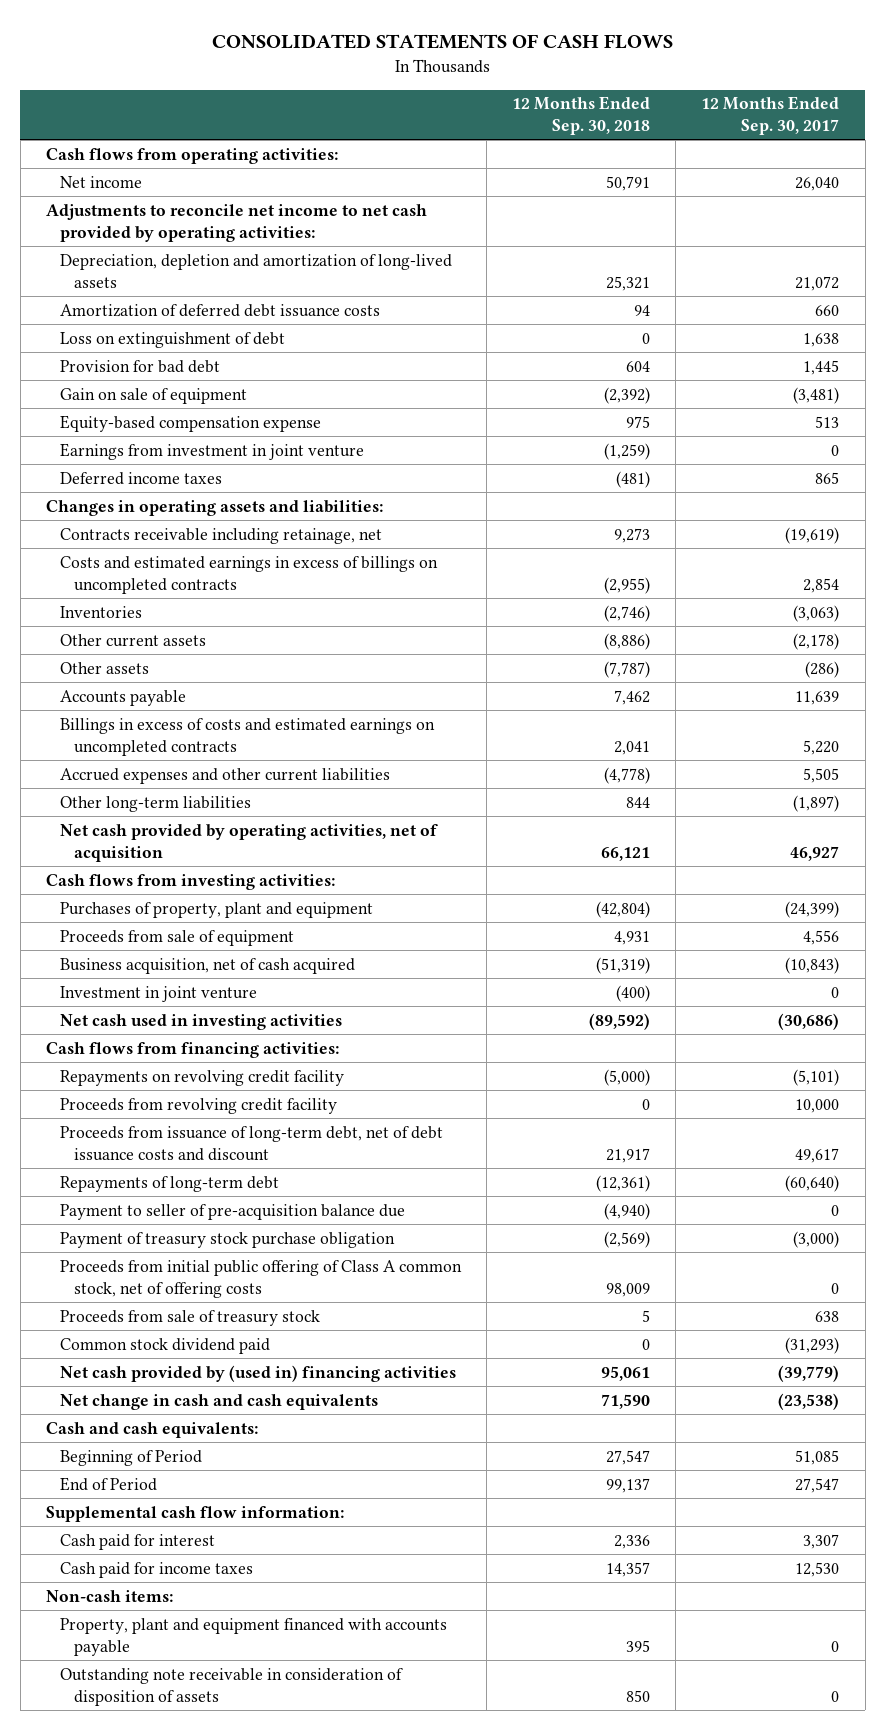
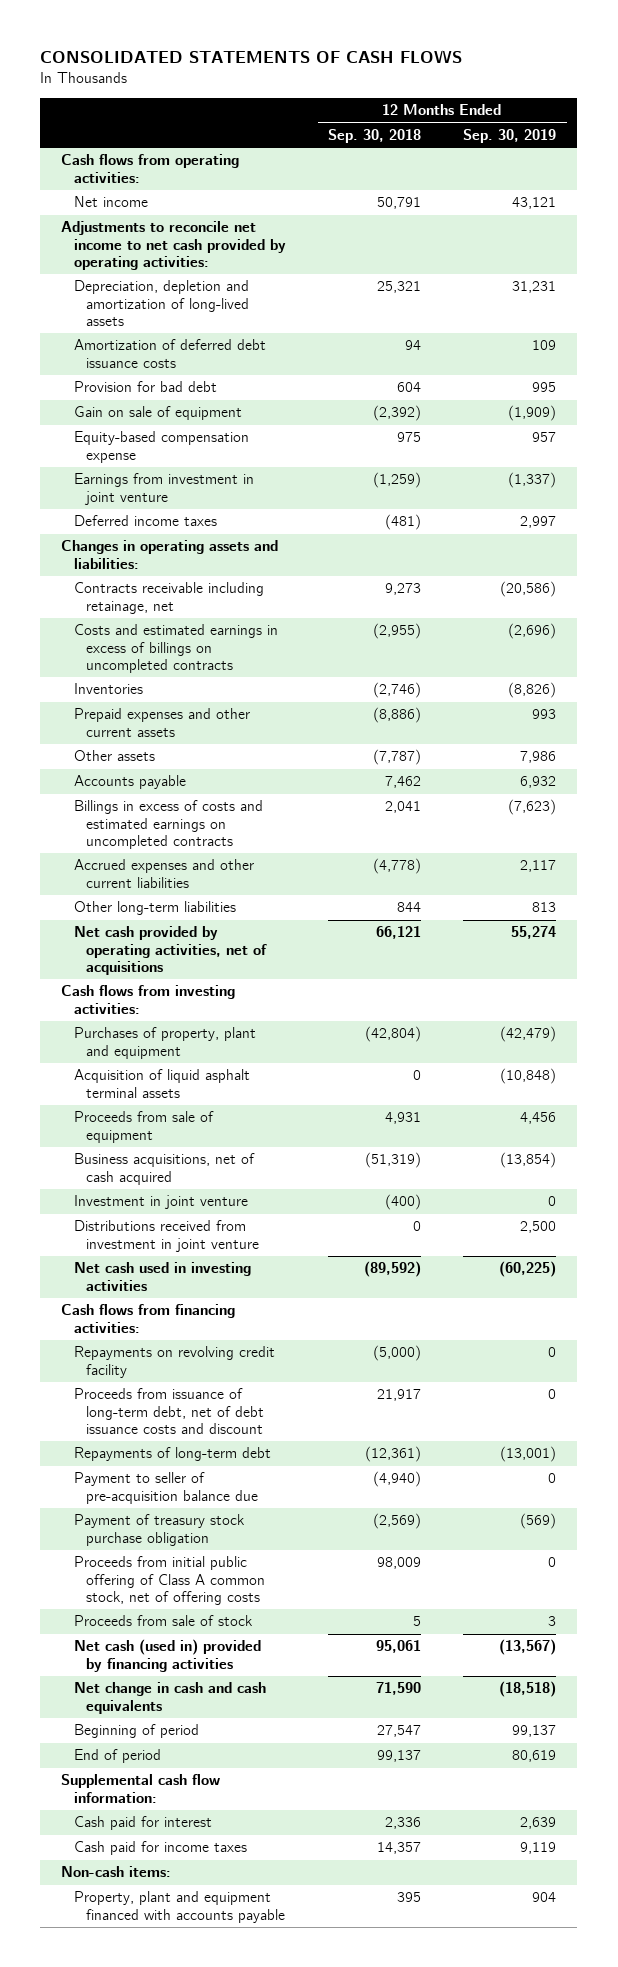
[701,96,840,136] 12 Months Ended Sep. 30, 2017 -> none
none -> [463,128,557,143] Sep. 30, 2019
[60,331,286,348] Loss on extinguishment of debt -> none
[60,633,207,647] Other current assets -> [73,708,250,737] Prepaid expenses and other current assets
[60,823,439,862] Net cash provided by operating activities, net of acquisition -> [73,926,268,975] Net cash provided by operating activities, net of acquisitions
none -> [73,1069,250,1098] Acquisition of liquid asphalt terminal assets
[60,957,356,974] Business acquisition, net of cash acquired -> [73,1153,255,1185] Business acquisitions, net of cash acquired
none -> [73,1220,260,1252] Distributions received from investment in joint venture
[60,1097,338,1114] Proceeds from revolving credit facility -> none
[60,1337,271,1354] Common stock dividend paid -> none
[60,1309,321,1326] Proceeds from sale of treasury stock -> [73,1615,253,1627] Proceeds from sale of stock
[60,1364,457,1382] Net cash provided by (used in) financing activities -> [73,1639,261,1672] Net cash (used in) provided by financing activities
[46,1421,259,1438] Cash and cash equivalents: -> none
[60,1449,203,1466] Beginning of Period -> [73,1724,199,1739] Beginning of period
[60,1476,158,1491] End of Period -> [73,1749,161,1764] End of period
[60,1667,404,1706] Outstanding note receivable in consideration of disposition of assets -> none

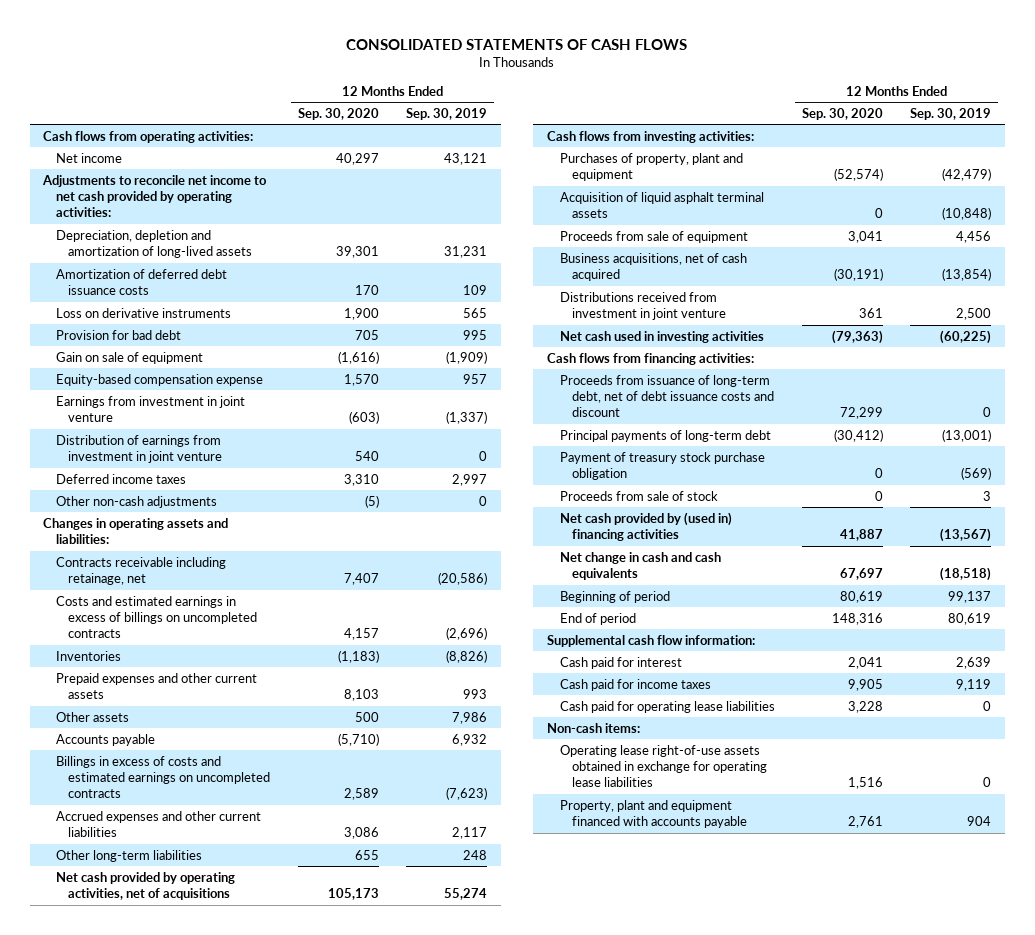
[328,128,422,143] Sep. 30, 2018 -> none
none -> [298,107,380,120] Sep. 30, 2020
none -> [55,307,231,318] Loss on derivative instruments
none -> [55,434,223,464] Distribution of earnings from investment in joint venture
none -> [55,495,217,508] Other non-cash adjustments
[532,902,557,913] 813 -> [463,849,488,860] 248
[73,1195,248,1210] Investment in joint venture -> none
[73,1346,275,1378] Repayments on revolving credit facility -> none
[73,1472,259,1504] Payment to seller of pre-acquisition balance due -> none
[73,1447,271,1462] Repayments of long-term debt -> [559,429,771,442] Principal payments of long-term debt
[73,1556,266,1605] Proceeds from initial public offering of Class A common stock, net of offering costs -> none
[73,1639,261,1672] Net cash (used in) provided by financing activities -> [559,511,732,542] Net cash provided by (used in) financing activities
none -> [559,700,775,713] Cash paid for operating lease liabilities
none -> [559,744,768,788] Operating lease right-of-use assets obtained in exchange for operating lease liabilities

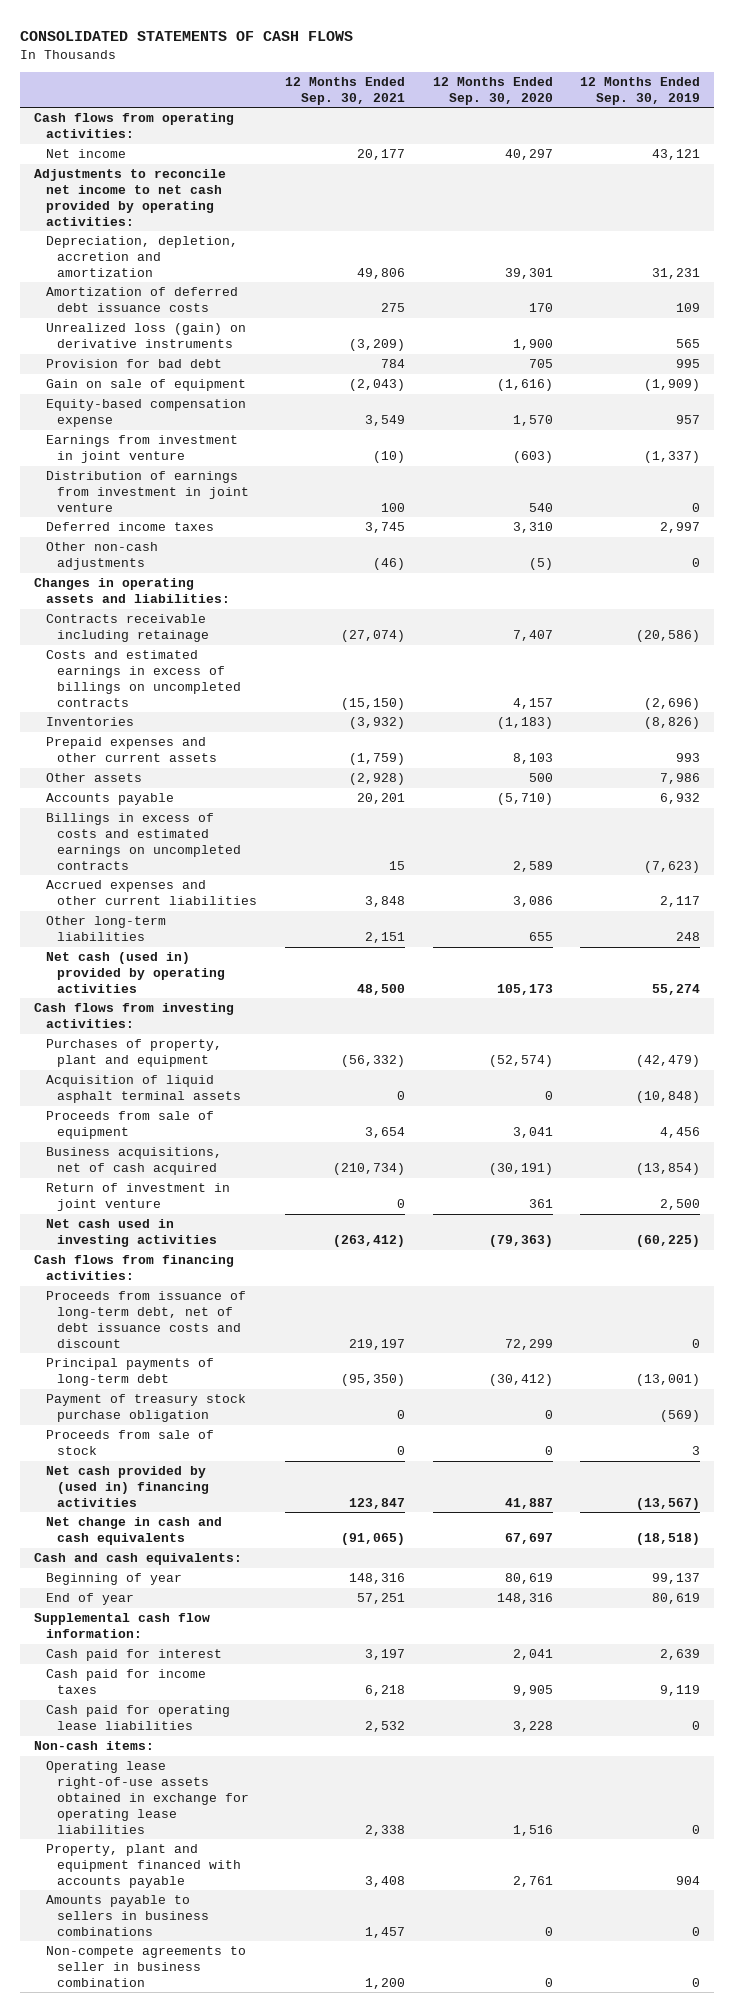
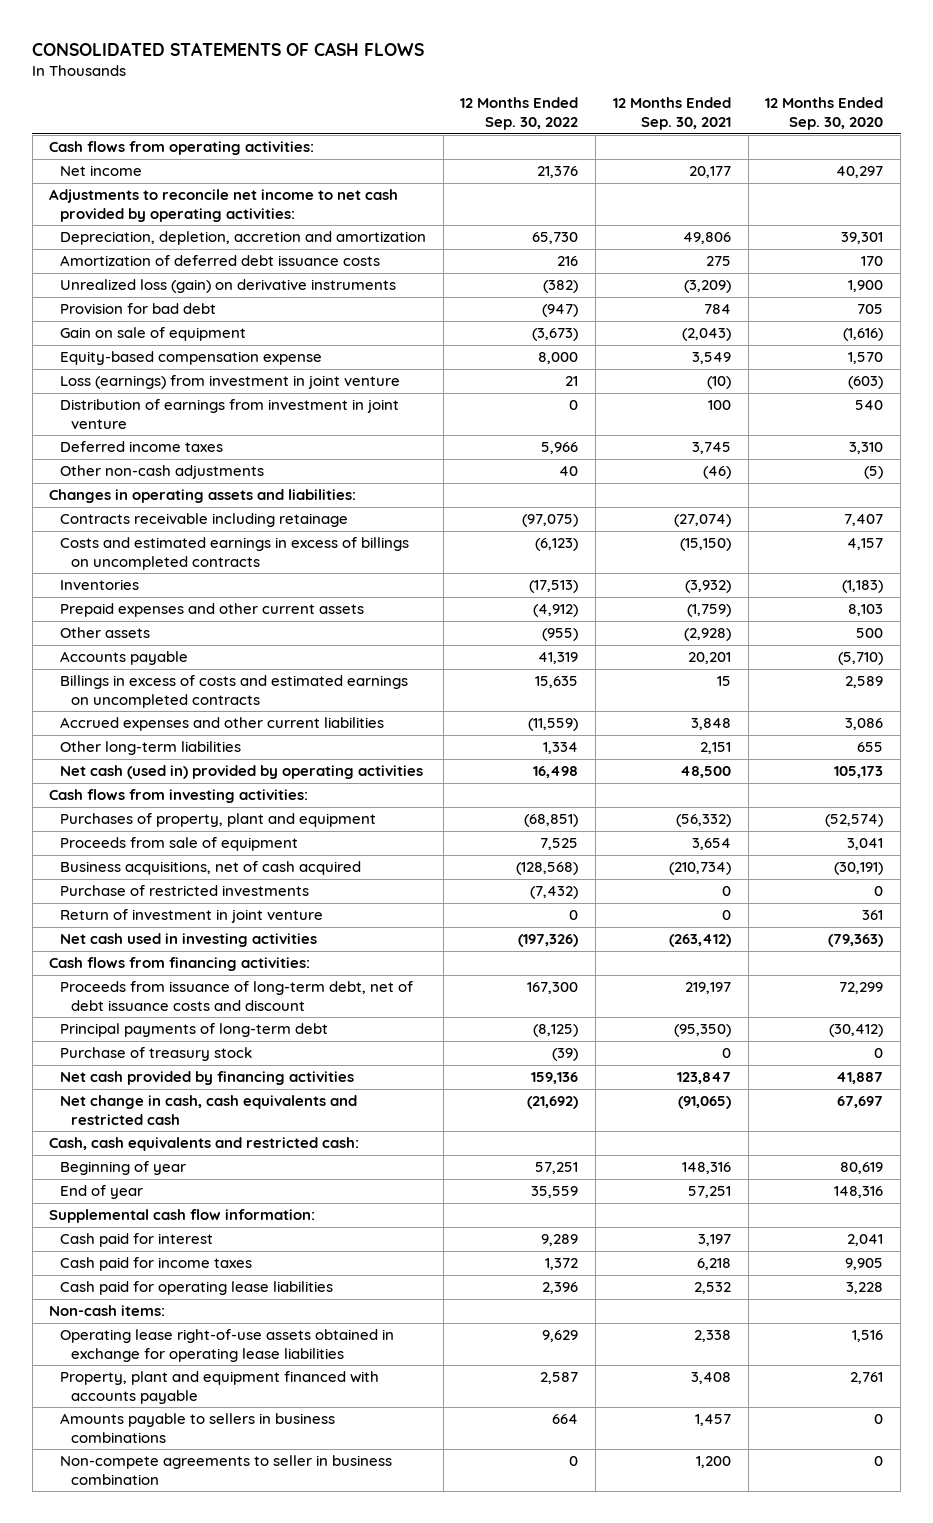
[580,77,701,105] 12 Months Ended Sep. 30, 2019 -> none
none -> [460,97,579,131] 12 Months Ended Sep. 30, 2022
[45,435,238,464] Earnings from investment in joint venture -> [60,375,401,390] Loss (earnings) from investment in joint venture
[45,1075,242,1104] Acquisition of liquid asphalt terminal assets -> none
none -> [60,885,310,897] Purchase of restricted investments
[45,1430,214,1456] Proceeds from sale of stock -> none
[45,1394,246,1423] Payment of treasury stock purchase obligation -> [60,1047,253,1062] Purchase of treasury stock
[45,1466,210,1507] Net cash provided by (used in) financing activities -> [60,1071,355,1086] Net cash provided by financing activities
[45,1517,222,1546] Net change in cash and cash equivalents -> [60,1095,358,1125] Net change in cash, cash equivalents and restricted cash
[34,1553,243,1566] Cash and cash equivalents: -> [49,1137,360,1152] Cash, cash equivalents and restricted cash:

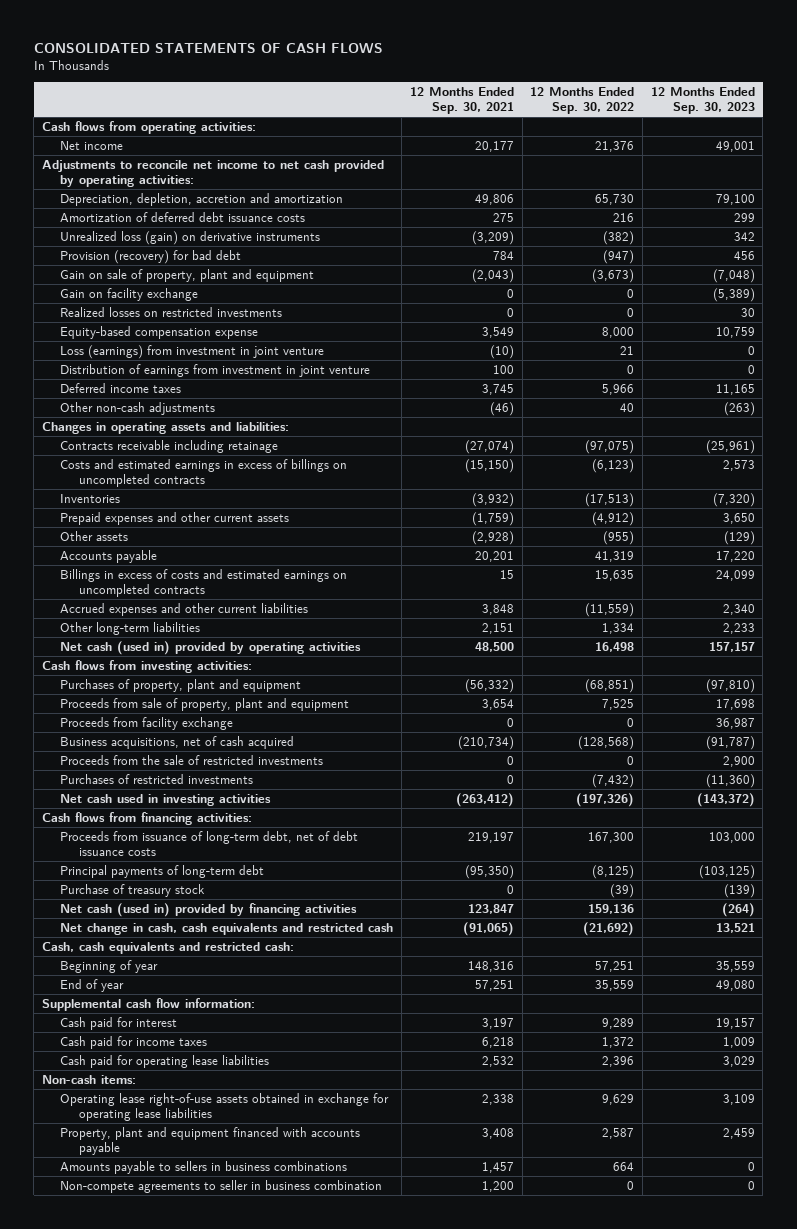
[765,97,884,131] 12 Months Ended Sep. 30, 2020 -> none
none -> [650,86,755,114] 12 Months Ended Sep. 30, 2023
[60,303,217,315] Provision for bad debt -> [60,249,242,264] Provision (recovery) for bad debt
[60,327,247,342] Gain on sale of equipment -> [60,268,315,282] Gain on sale of property, plant and equipment
none -> [60,287,199,301] Gain on facility exchange
none -> [60,306,283,317] Realized losses on restricted investments
[60,837,299,852] Proceeds from sale of equipment -> [60,697,350,711] Proceeds from sale of property, plant and equipment
none -> [60,716,234,730] Proceeds from facility exchange
[60,909,324,924] Return of investment in joint venture -> none
none -> [60,754,324,765] Proceeds from the sale of restricted investments
[60,885,310,897] Purchase of restricted investments -> [60,773,254,784] Purchases of restricted investments
[60,981,414,1011] Proceeds from issuance of long-term debt, net of debt issuance costs and discount -> [60,830,359,856] Proceeds from issuance of long-term debt, net of debt issuance costs
[60,1071,355,1086] Net cash provided by financing activities -> [60,902,358,917] Net cash (used in) provided by financing activities

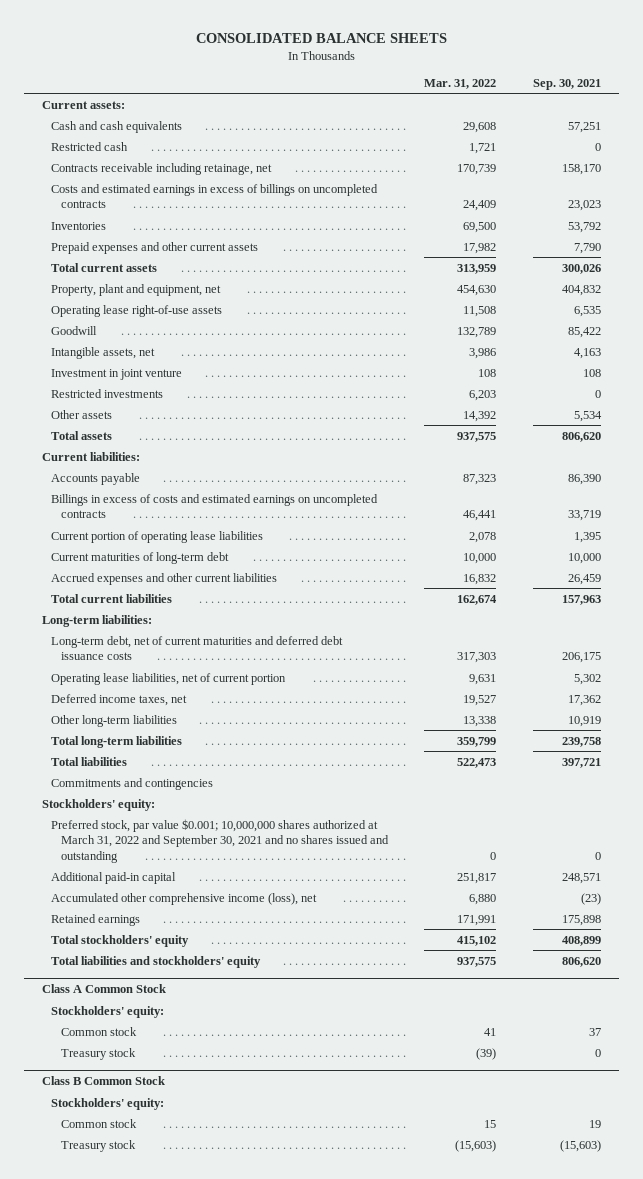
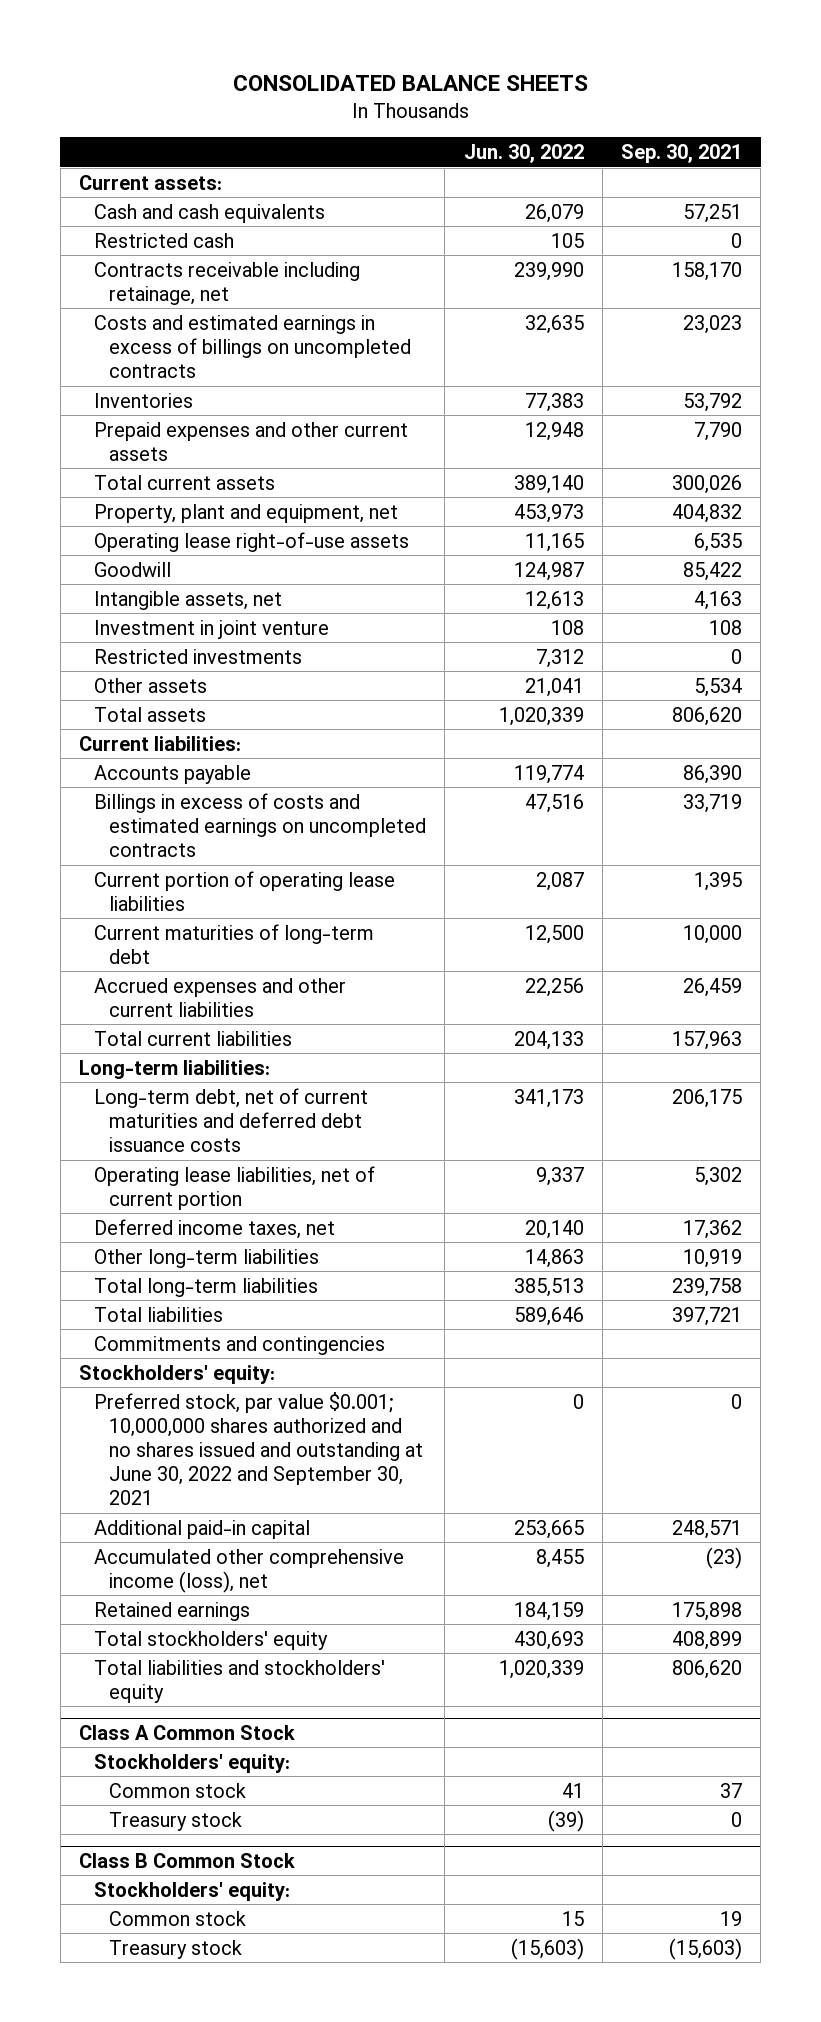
[424,78,497,89] Mar. 31, 2022 -> none
none -> [463,144,584,164] Jun. 30, 2022
[51,818,389,863] Preferred stock, par value $0.001; 10,000,000 shares authorized at March 31, 2022 and September 30, 2021 and no shares issued and outstanding -> [94,1391,424,1506] Preferred stock, par value $0.001; 10,000,000 shares authorized and no shares issued and outstanding at June 30, 2022 and September 30, 2021

